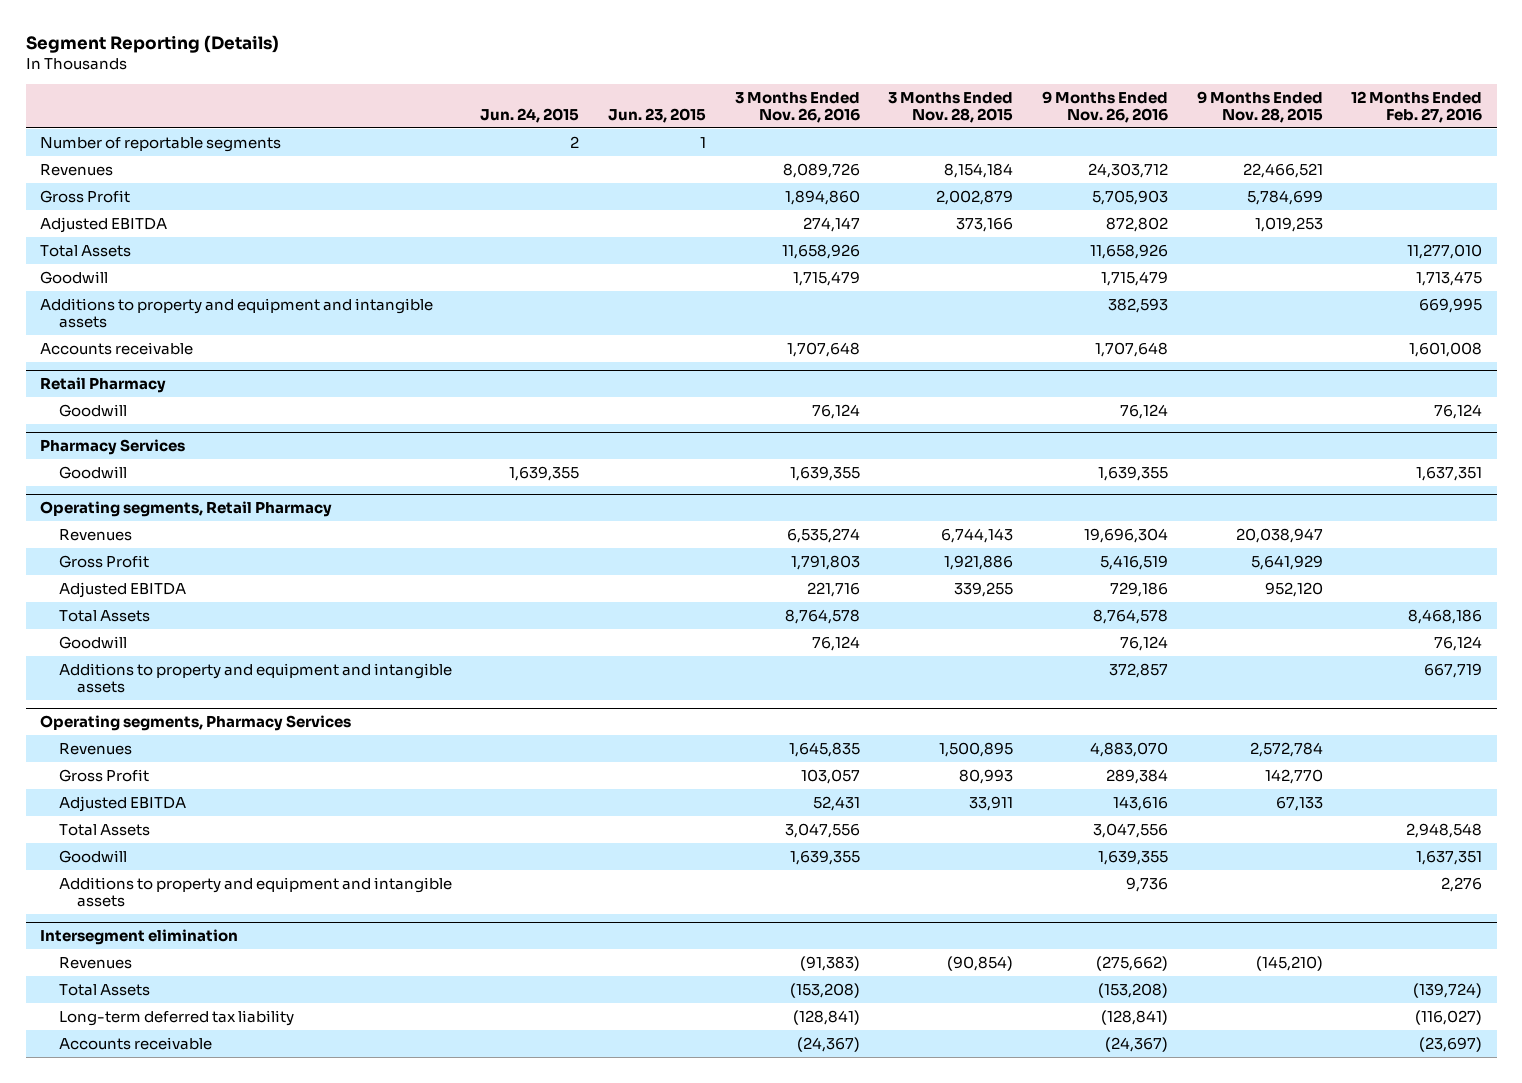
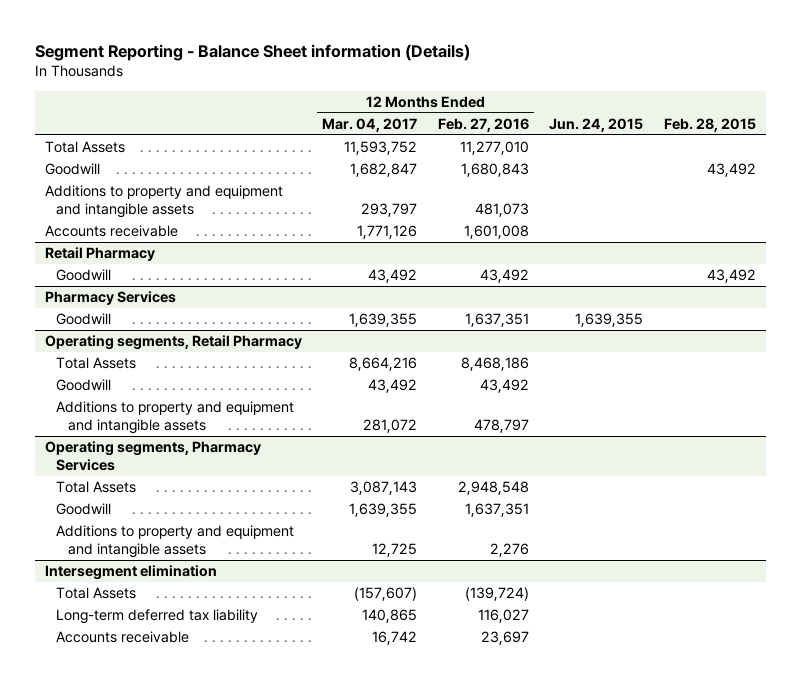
[25,34,279,53] Segment Reporting (Details) -> [34,43,470,61] Segment Reporting - Balance Sheet information (Details)
[607,107,706,123] Jun. 23, 2015 -> none
[734,91,860,123] 3 Months Ended Nov. 26, 2016 -> none
[888,91,1014,123] 3 Months Ended Nov. 28, 2015 -> none
[1041,90,1168,123] 9 Months Ended Nov. 26, 2016 -> none
[1196,90,1323,123] 9 Months Ended Nov. 28, 2015 -> none
none -> [322,117,418,132] Mar. 04, 2017
none -> [663,117,756,132] Feb. 28, 2015
[40,136,282,152] Number of reportable segments -> none
[40,163,114,176] Revenues -> none
[40,189,131,203] Gross Profit -> none
[40,216,168,233] Adjusted EBITDA -> none
[1416,270,1483,286] 1,713,475 -> [460,163,529,178] 1,680,843
[1419,297,1483,313] 669,995 -> [474,203,529,218] 481,073
[1434,403,1483,419] 76,124 -> [479,269,529,284] 43,492
[58,528,132,541] Revenues -> none
[58,554,149,568] Gross Profit -> none
[58,581,186,598] Adjusted EBITDA -> none
[1434,635,1483,651] 76,124 -> [479,379,529,394] 43,492
[1424,662,1483,678] 667,719 -> [473,419,529,434] 478,797
[58,742,132,755] Revenues -> none
[58,768,149,782] Gross Profit -> none
[58,795,186,812] Adjusted EBITDA -> none
[58,956,132,969] Revenues -> none
[1415,1009,1483,1025] (116,027) -> [477,609,529,624] 116,027
[1419,1036,1483,1052] (23,697) -> [480,631,529,646] 23,697

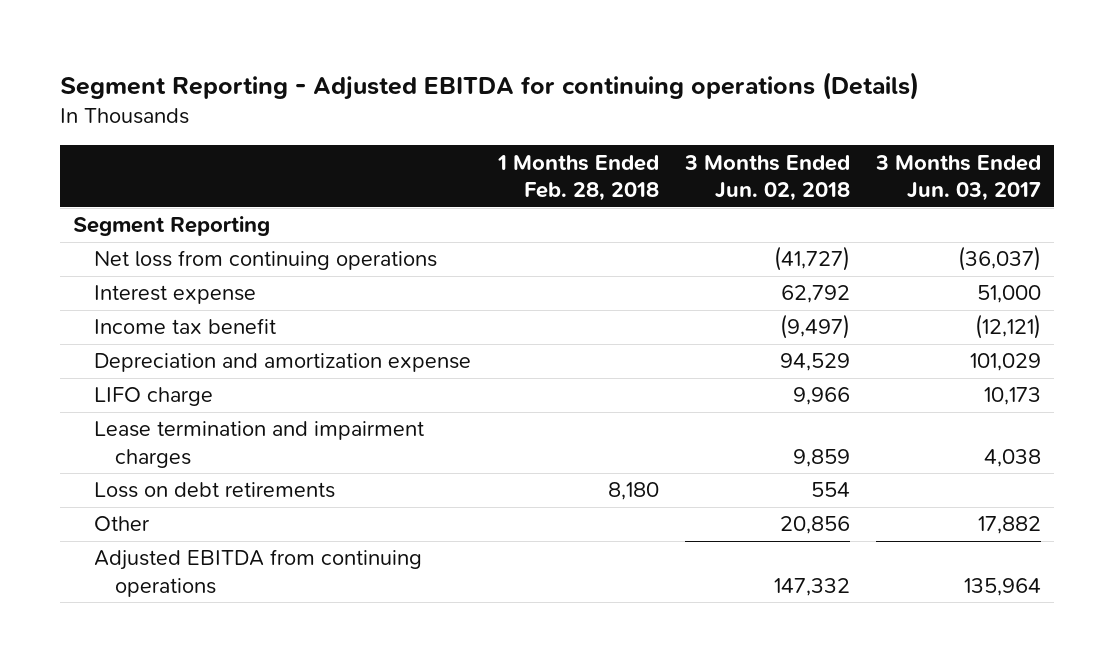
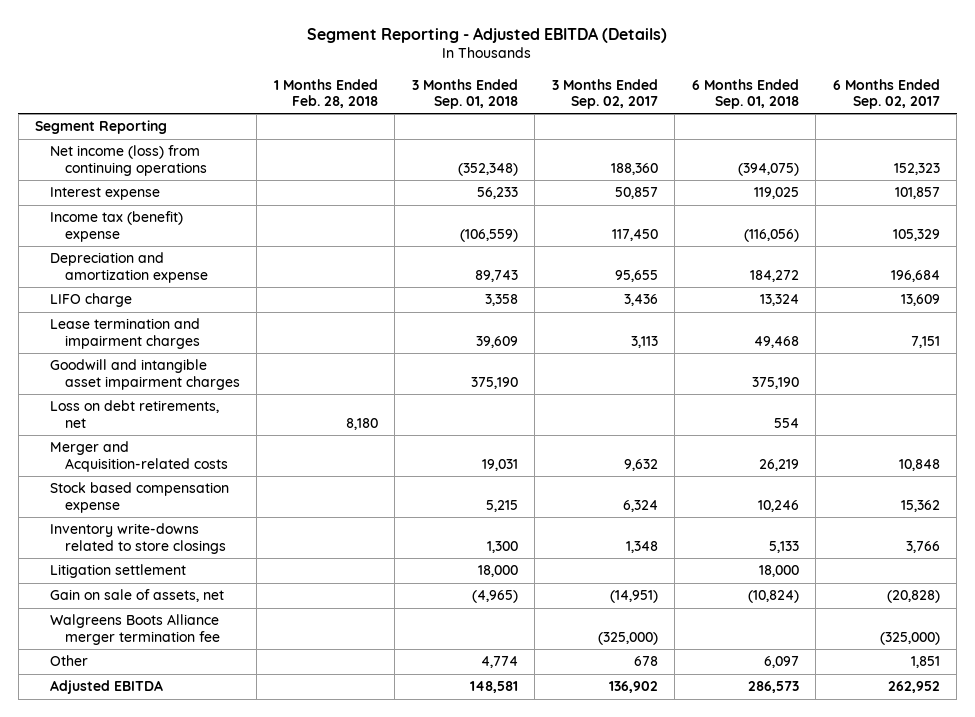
[60,72,920,101] Segment Reporting - Adjusted EBITDA for continuing operations (Details) -> [307,26,668,43] Segment Reporting - Adjusted EBITDA (Details)
[683,154,850,202] 3 Months Ended Jun. 02, 2018 -> none
[875,154,1042,202] 3 Months Ended Jun. 03, 2017 -> none
none -> [411,78,518,109] 3 Months Ended Sep. 01, 2018
none -> [551,78,658,109] 3 Months Ended Sep. 02, 2017
none -> [691,78,799,109] 6 Months Ended Sep. 01, 2018
none -> [832,78,940,109] 6 Months Ended Sep. 02, 2017
[94,250,438,271] Net loss from continuing operations -> [50,145,207,176] Net income (loss) from continuing operations
[94,318,277,335] Income tax benefit -> [50,211,184,242] Income tax (benefit) expense
none -> [50,359,240,390] Goodwill and intangible asset impairment charges
[94,482,336,499] Loss on debt retirements -> [50,400,220,428] Loss on debt retirements, net
none -> [50,441,228,472] Merger and Acquisition-related costs
none -> [50,482,230,513] Stock based compensation expense
none -> [50,523,226,554] Inventory write-downs related to store closings
none -> [50,564,187,579] Litigation settlement
none -> [50,589,225,603] Gain on sale of assets, net
none -> [50,614,220,645] Walgreens Boots Alliance merger termination fee
[94,549,423,598] Adjusted EBITDA from continuing operations -> [50,680,164,695] Adjusted EBITDA

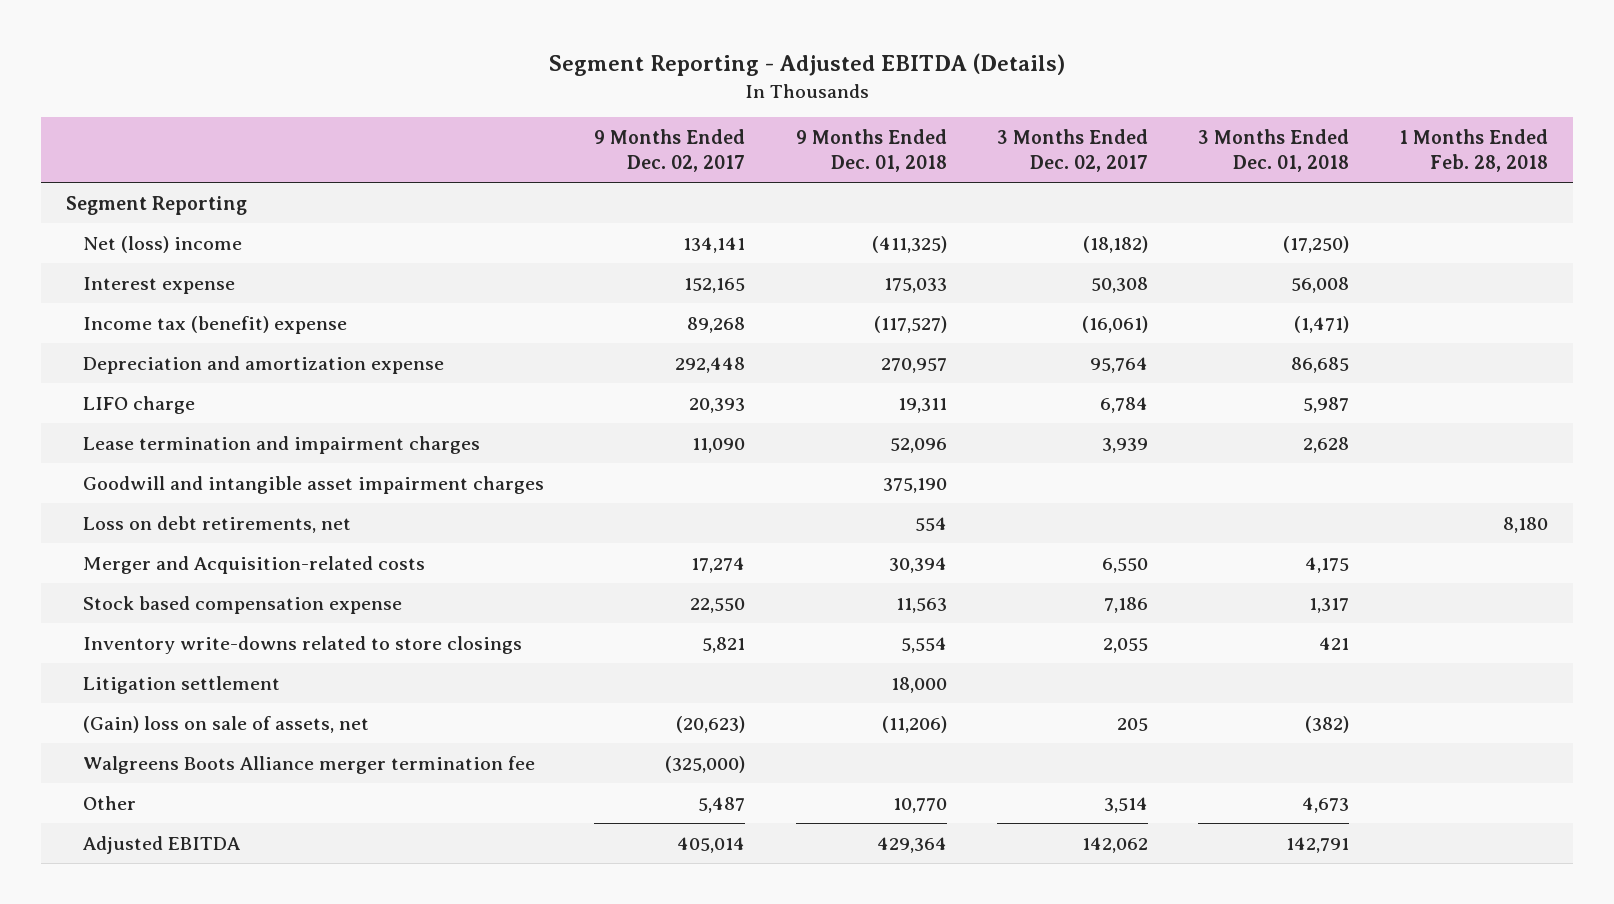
[411,78,518,109] 3 Months Ended Sep. 01, 2018 -> none
[551,78,658,109] 3 Months Ended Sep. 02, 2017 -> none
[691,78,799,109] 6 Months Ended Sep. 01, 2018 -> none
[832,78,940,109] 6 Months Ended Sep. 02, 2017 -> none
none -> [594,128,746,173] 9 Months Ended Dec. 02, 2017
none -> [795,128,947,173] 9 Months Ended Dec. 01, 2018
none -> [996,128,1148,173] 3 Months Ended Dec. 02, 2017
none -> [1198,128,1350,173] 3 Months Ended Dec. 01, 2018
[50,145,207,176] Net income (loss) from continuing operations -> [83,235,243,253] Net (loss) income
[50,589,225,603] Gain on sale of assets, net -> [83,715,370,733] (Gain) loss on sale of assets, net

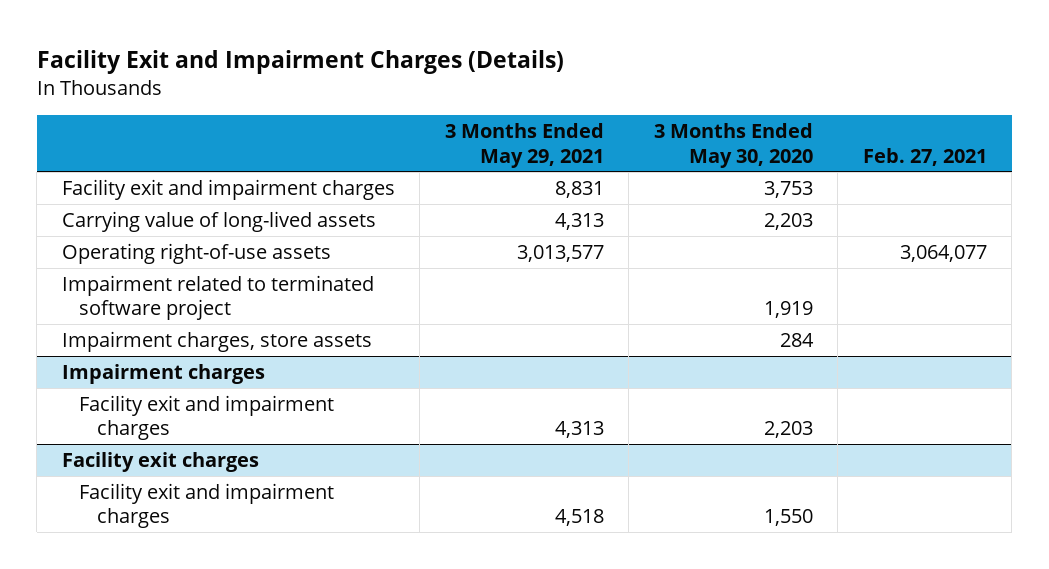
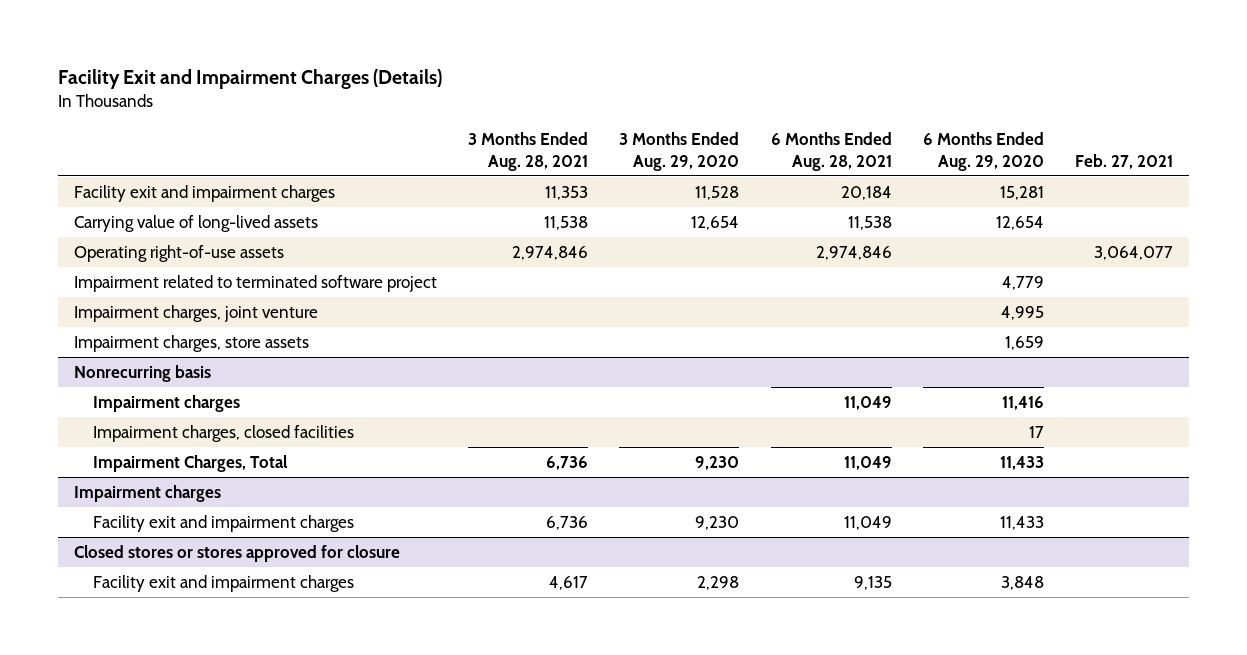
[444,123,604,168] 3 Months Ended May 29, 2021 -> none
[653,123,813,168] 3 Months Ended May 30, 2020 -> none
none -> [467,132,588,171] 3 Months Ended Aug. 28, 2021
none -> [619,132,740,171] 3 Months Ended Aug. 29, 2020
none -> [770,132,892,171] 6 Months Ended Aug. 28, 2021
none -> [922,132,1044,171] 6 Months Ended Aug. 29, 2020
none -> [73,304,318,322] Impairment charges, joint venture
none -> [73,364,211,382] Nonrecurring basis
none -> [92,394,240,412] Impairment charges
none -> [92,424,354,442] Impairment charges, closed facilities
none -> [92,454,288,472] Impairment Charges, Total
[61,451,259,472] Facility exit charges -> [73,544,400,562] Closed stores or stores approved for closure

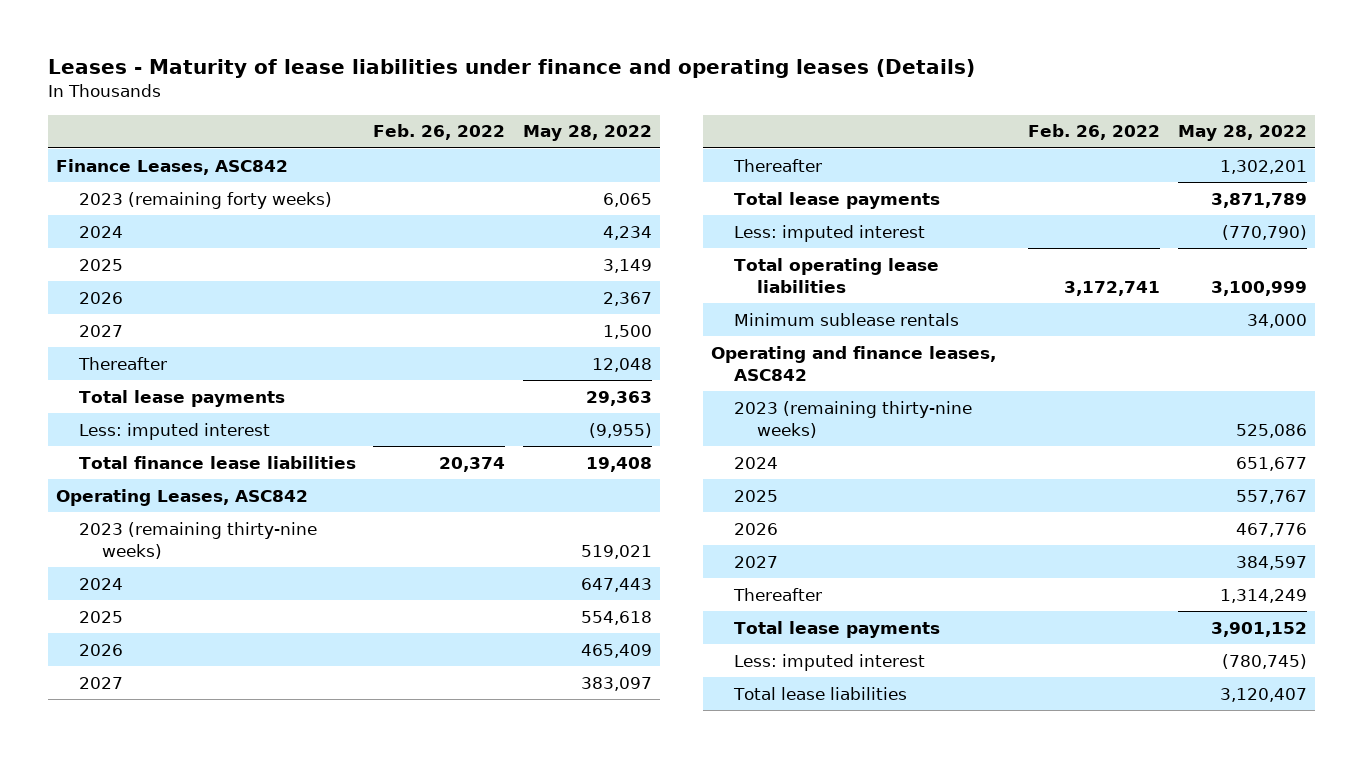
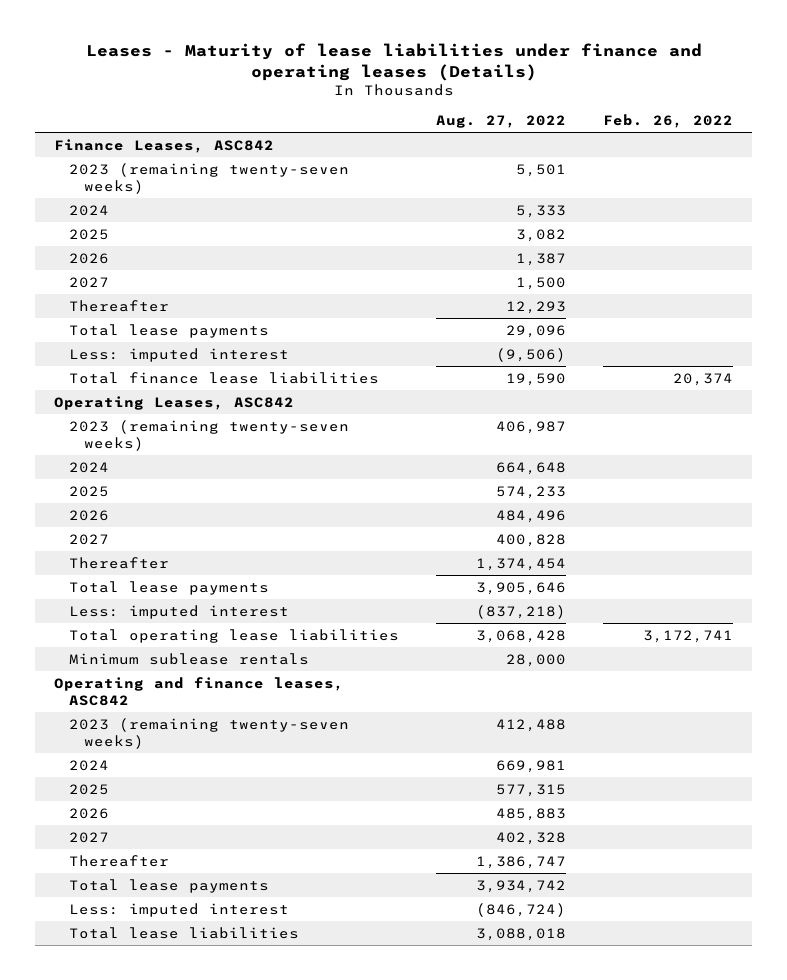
[522,125,652,142] May 28, 2022 -> none
none -> [436,115,567,129] Aug. 27, 2022
[79,191,333,209] 2023 (remaining forty weeks) -> [68,162,349,194] 2023 (remaining twenty-seven weeks)
[79,521,318,559] 2023 (remaining thirty-nine weeks) -> [68,419,349,451] 2023 (remaining twenty-seven weeks)
[734,400,973,438] 2023 (remaining thirty-nine weeks) -> [68,717,349,749] 2023 (remaining twenty-seven weeks)

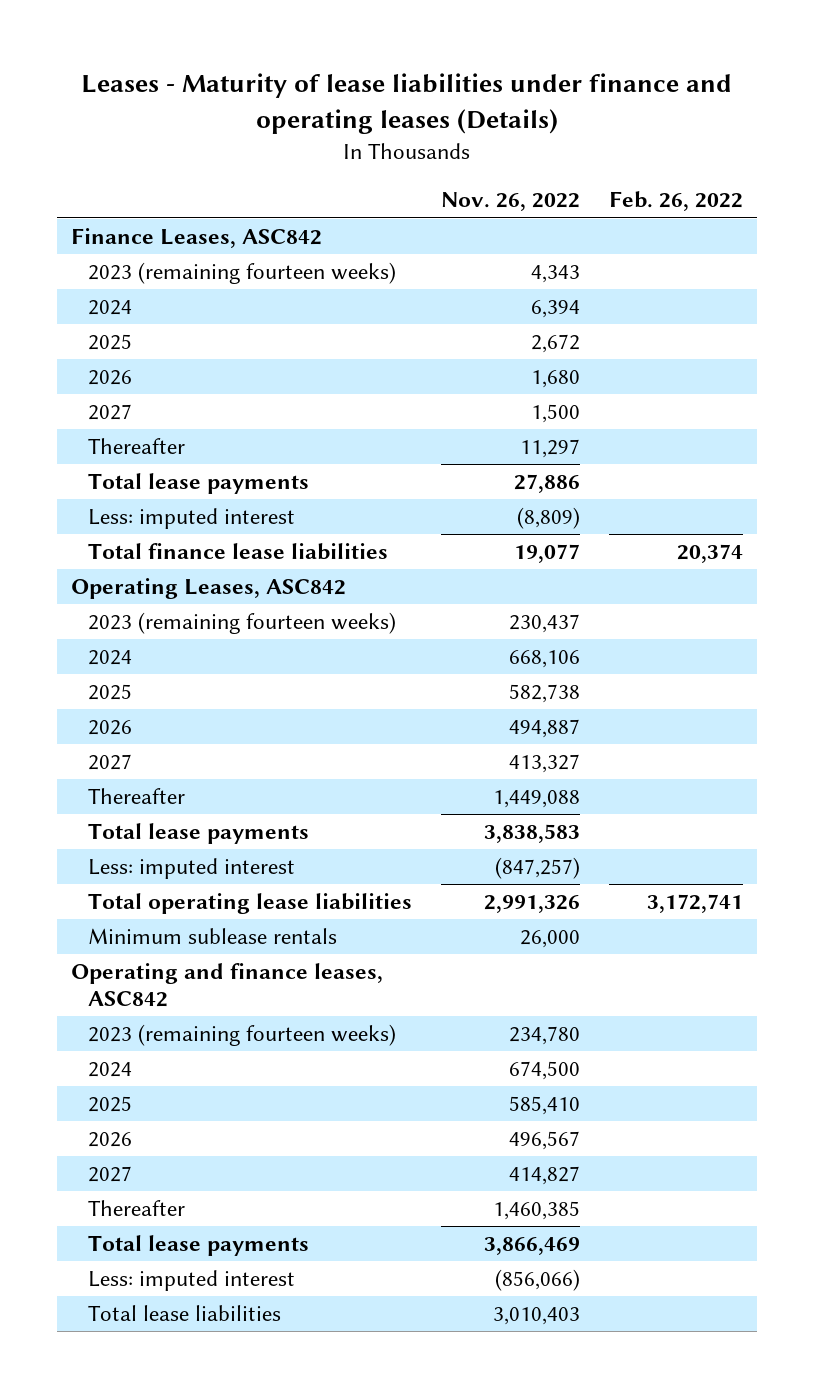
[436,115,567,129] Aug. 27, 2022 -> none
none -> [441,192,581,212] Nov. 26, 2022
[68,162,349,194] 2023 (remaining twenty-seven weeks) -> [88,262,397,285] 2023 (remaining fourteen weeks)
[68,419,349,451] 2023 (remaining twenty-seven weeks) -> [88,612,397,635] 2023 (remaining fourteen weeks)
[68,717,349,749] 2023 (remaining twenty-seven weeks) -> [88,1024,397,1047] 2023 (remaining fourteen weeks)

